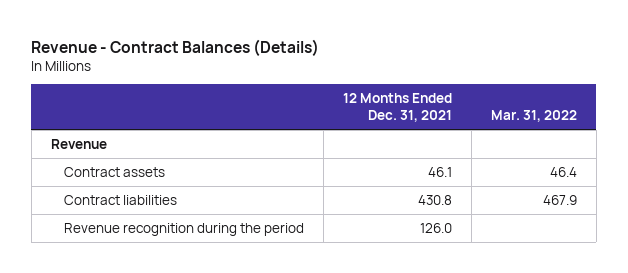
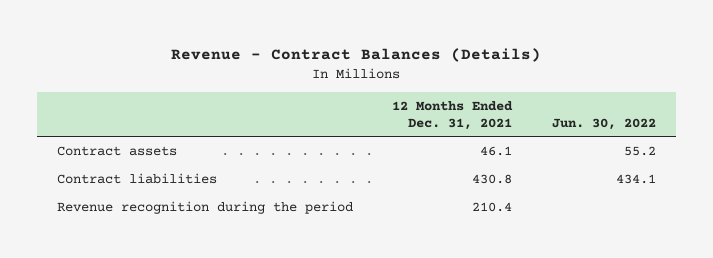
[490,110,577,123] Mar. 31, 2022 -> none
none -> [552,117,657,130] Jun. 30, 2022
[50,138,107,149] Revenue -> none
[420,222,453,233] 126.0 -> [472,201,513,212] 210.4

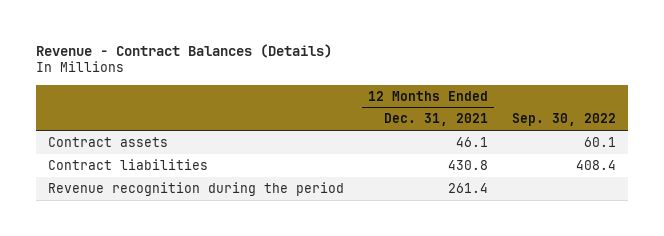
[552,117,657,130] Jun. 30, 2022 -> none
none -> [511,113,616,127] Sep. 30, 2022
[472,201,513,212] 210.4 -> [448,182,489,193] 261.4

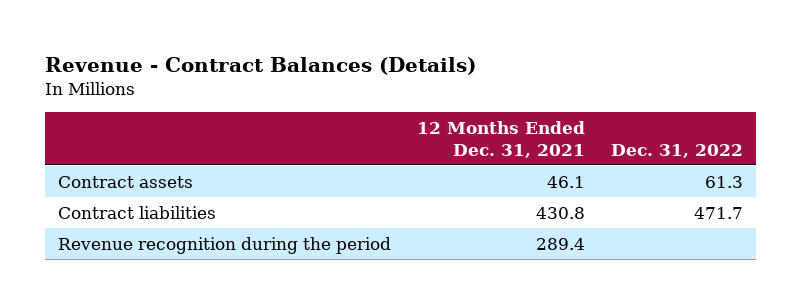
[511,113,616,127] Sep. 30, 2022 -> none
none -> [611,143,744,158] Dec. 31, 2022
[448,182,489,193] 261.4 -> [536,237,586,250] 289.4

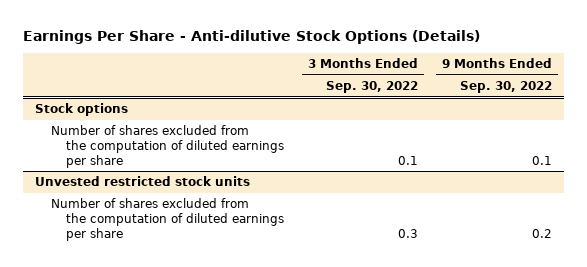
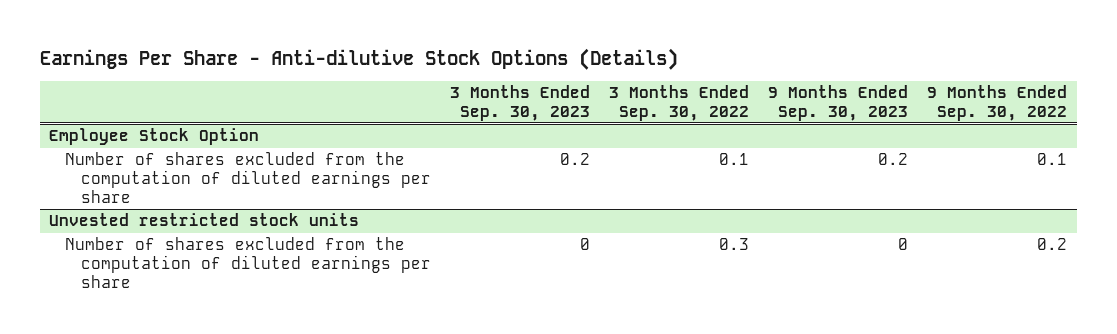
none -> [450,85,591,121] 3 Months Ended Sep. 30, 2023
none -> [768,85,909,121] 9 Months Ended Sep. 30, 2023
[35,103,129,117] Stock options -> [49,128,260,146] Employee Stock Option

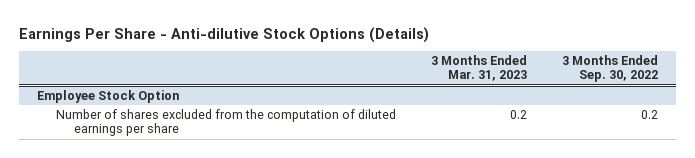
[450,85,591,121] 3 Months Ended Sep. 30, 2023 -> none
[768,85,909,121] 9 Months Ended Sep. 30, 2023 -> none
[927,85,1068,121] 9 Months Ended Sep. 30, 2022 -> none
none -> [430,54,527,82] 3 Months Ended Mar. 31, 2023
[49,213,360,227] Unvested restricted stock units -> none
[65,237,432,288] Number of shares excluded from the computation of diluted earnings per share -> none
[719,153,750,166] 0.1 -> [641,110,659,120] 0.2

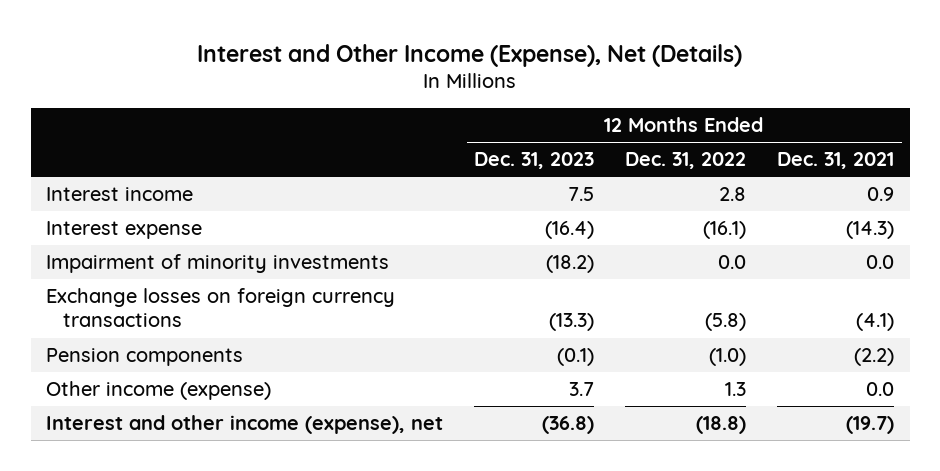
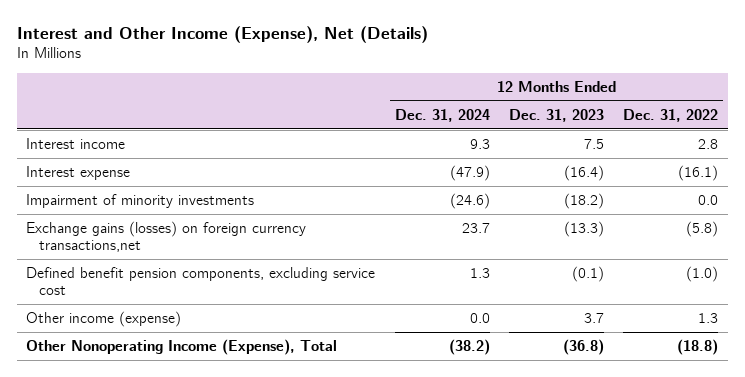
[777,152,895,170] Dec. 31, 2021 -> none
none -> [394,108,490,122] Dec. 31, 2024
[46,288,396,328] Exchange losses on foreign currency transactions -> [26,220,307,253] Exchange gains (losses) on foreign currency transactions,net
[46,348,244,367] Pension components -> [26,266,376,296] Defined benefit pension components, excluding service cost
[46,415,444,435] Interest and other income (expense), net -> [26,338,338,355] Other Nonoperating Income (Expense), Total

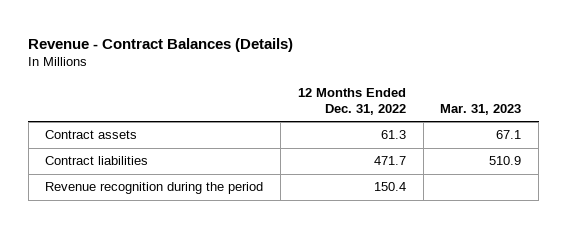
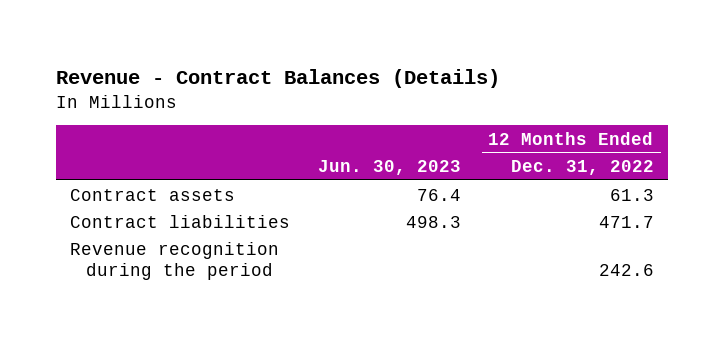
[440,104,522,116] Mar. 31, 2023 -> none
none -> [318,160,462,176] Jun. 30, 2023
[373,182,406,192] 150.4 -> [598,263,654,276] 242.6

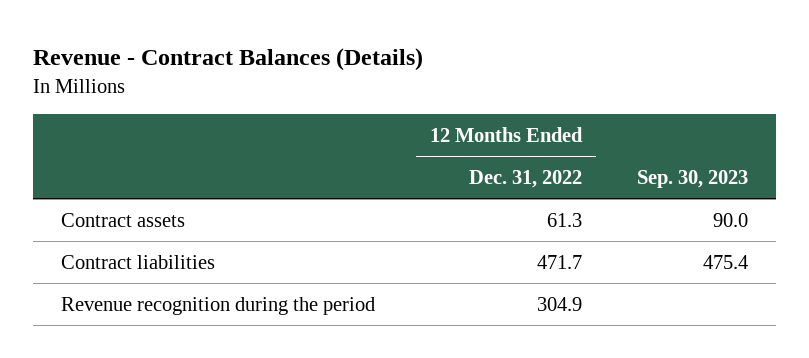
[318,160,462,176] Jun. 30, 2023 -> none
none -> [637,170,749,189] Sep. 30, 2023
[598,263,654,276] 242.6 -> [536,296,582,311] 304.9

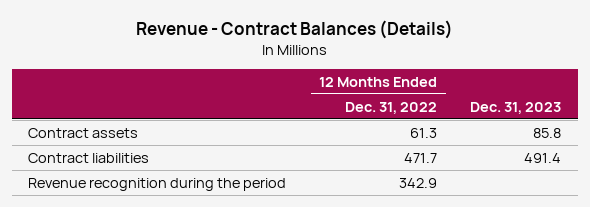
[637,170,749,189] Sep. 30, 2023 -> none
none -> [470,101,562,114] Dec. 31, 2023
[536,296,582,311] 304.9 -> [399,177,438,188] 342.9

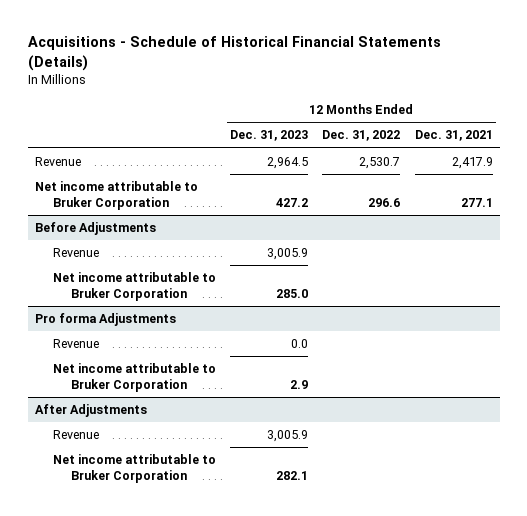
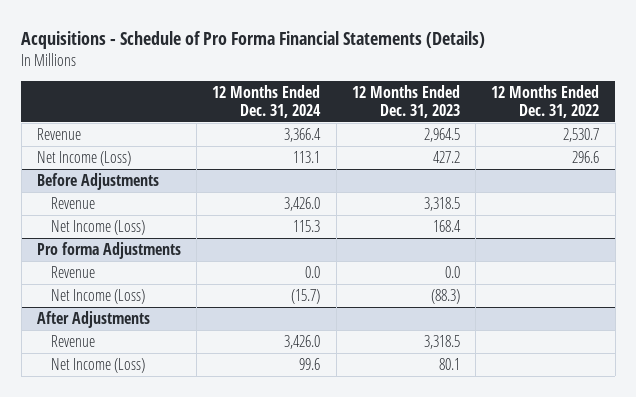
[27,36,441,72] Acquisitions - Schedule of Historical Financial Statements (Details) -> [21,30,486,49] Acquisitions - Schedule of Pro Forma Financial Statements (Details)
[414,130,493,142] Dec. 31, 2021 -> none
none -> [212,84,322,118] 12 Months Ended Dec. 31, 2024
[34,181,198,210] Net income attributable to Bruker Corporation -> [36,151,131,167] Net Income (Loss)
[267,248,309,261] 3,005.9 -> [423,197,460,212] 3,318.5
[53,272,217,301] Net income attributable to Bruker Corporation -> [50,220,145,236] Net Income (Loss)
[276,288,309,298] 285.0 -> [432,220,461,233] 168.4
[53,363,217,392] Net income attributable to Bruker Corporation -> [50,289,145,305] Net Income (Loss)
[290,379,309,389] 2.9 -> [430,289,460,305] (88.3)
[267,430,309,443] 3,005.9 -> [423,335,460,350] 3,318.5
[53,454,217,483] Net income attributable to Bruker Corporation -> [50,358,145,374] Net Income (Loss)
[276,470,309,480] 282.1 -> [438,358,460,371] 80.1

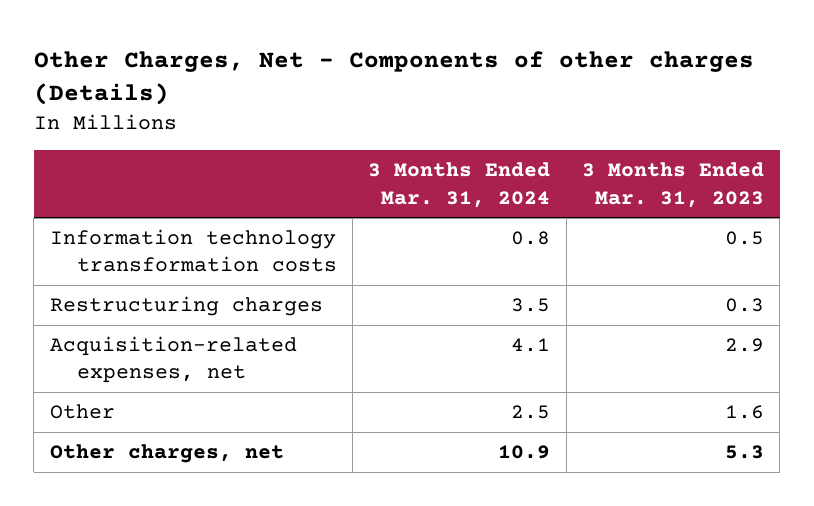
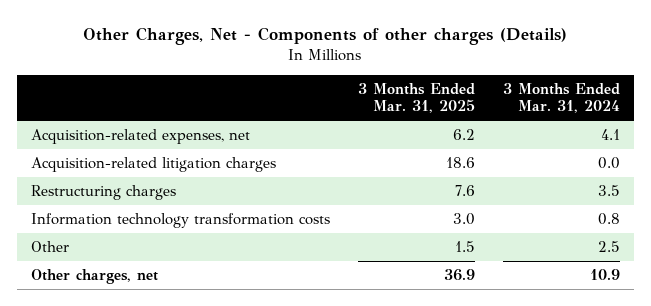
[581,162,764,208] 3 Months Ended Mar. 31, 2023 -> none
none -> [357,83,475,114] 3 Months Ended Mar. 31, 2025
none -> [31,156,277,172] Acquisition-related litigation charges
[49,296,323,317] Restructuring charges -> [31,184,177,200] Restructuring charges
[49,229,337,273] Information technology transformation costs -> [31,212,331,228] Information technology transformation costs

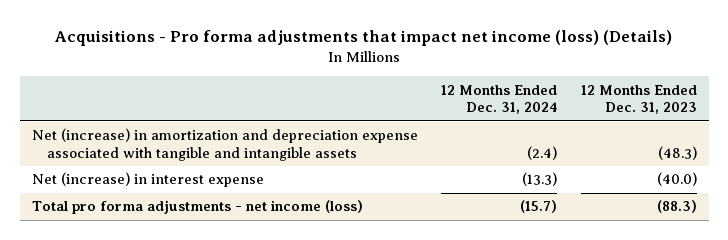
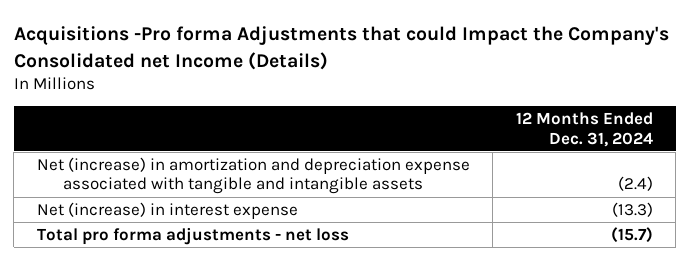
[55,30,673,47] Acquisitions - Pro forma adjustments that impact net income (loss) (Details) -> [13,26,669,70] Acquisitions -Pro forma Adjustments that could Impact the Company's Consolidated net Income (Details)
[580,84,697,115] 12 Months Ended Dec. 31, 2023 -> none
[31,200,363,215] Total pro forma adjustments - net income (loss) -> [36,226,349,245] Total pro forma adjustments - net loss

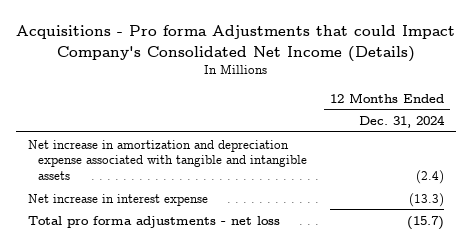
[13,26,669,70] Acquisitions -Pro forma Adjustments that could Impact the Company's Consolidated net Income (Details) -> [16,25,456,62] Acquisitions - Pro forma Adjustments that could Impact Company's Consolidated Net Income (Details)
[36,156,470,195] Net (increase) in amortization and depreciation expense associated with tangible and intangible assets -> [27,139,307,181] Net increase in amortization and depreciation expense associated with tangible and intangible assets
[36,201,298,219] Net (increase) in interest expense -> [27,193,208,206] Net increase in interest expense

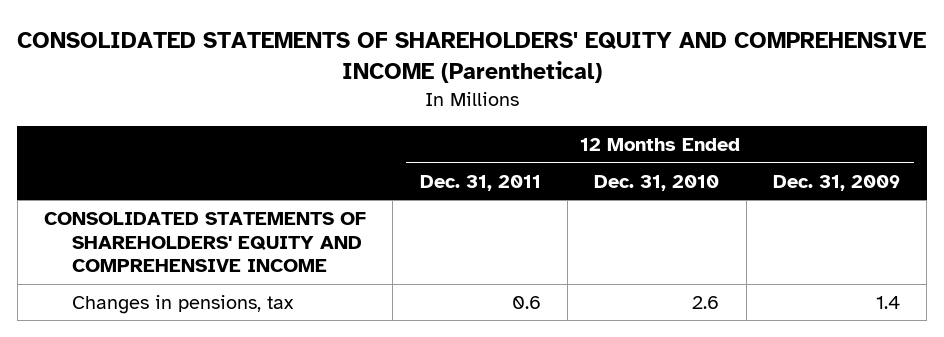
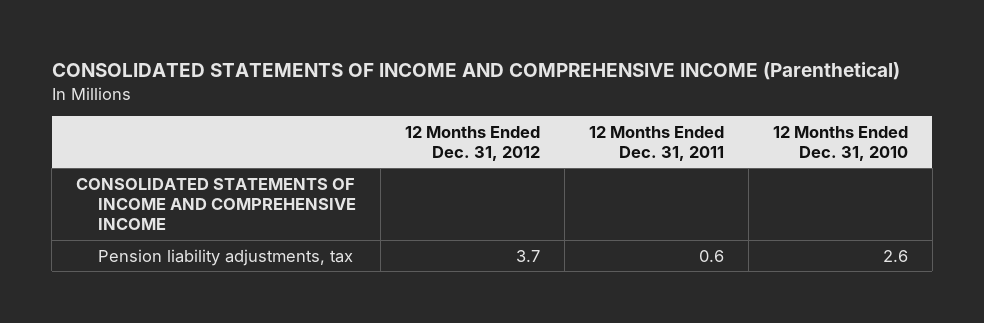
[17,32,927,84] CONSOLIDATED STATEMENTS OF SHAREHOLDERS' EQUITY AND COMPREHENSIVE INCOME (Parenthetical) -> [51,62,900,81] CONSOLIDATED STATEMENTS OF INCOME AND COMPREHENSIVE INCOME (Parenthetical)
[773,174,901,191] Dec. 31, 2009 -> none
none -> [404,125,540,161] 12 Months Ended Dec. 31, 2012
[44,212,367,273] CONSOLIDATED STATEMENTS OF SHAREHOLDERS' EQUITY AND COMPREHENSIVE INCOME -> [76,177,356,230] CONSOLIDATED STATEMENTS OF INCOME AND COMPREHENSIVE INCOME
[72,295,295,315] Changes in pensions, tax -> [97,248,353,266] Pension liability adjustments, tax

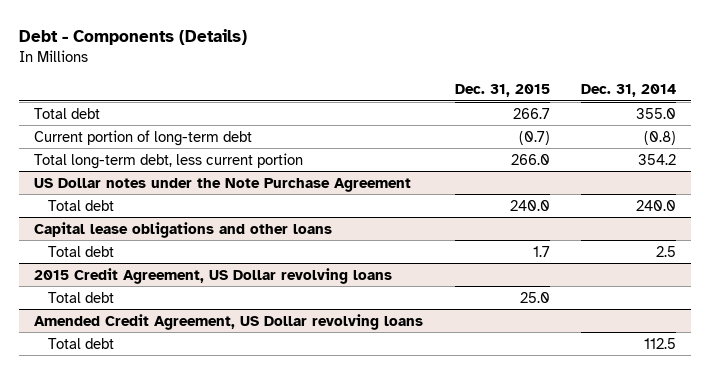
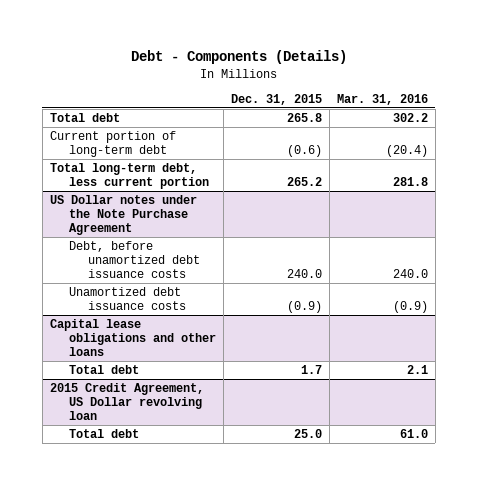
[580,84,676,98] Dec. 31, 2014 -> none
none -> [336,94,428,106] Mar. 31, 2016
[512,107,550,119] 266.7 -> [286,113,322,123] 265.8
[518,130,550,145] (0.7) -> [286,145,322,158] (0.6)
[510,153,550,165] 266.0 -> [286,177,322,187] 265.2
[47,199,114,211] Total debt -> none
none -> [68,241,200,279] Debt, before unamortized debt issuance costs
none -> [68,287,186,311] Unamortized debt issuance costs
[34,267,393,284] 2015 Credit Agreement, US Dollar revolving loans -> [49,383,204,421] 2015 Credit Agreement, US Dollar revolving loan
[34,313,424,330] Amended Credit Agreement, US Dollar revolving loans -> none
[47,337,114,349] Total debt -> none

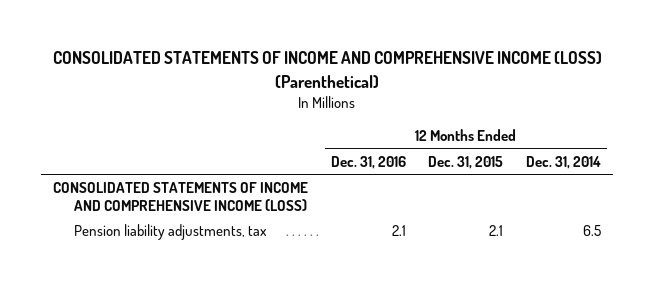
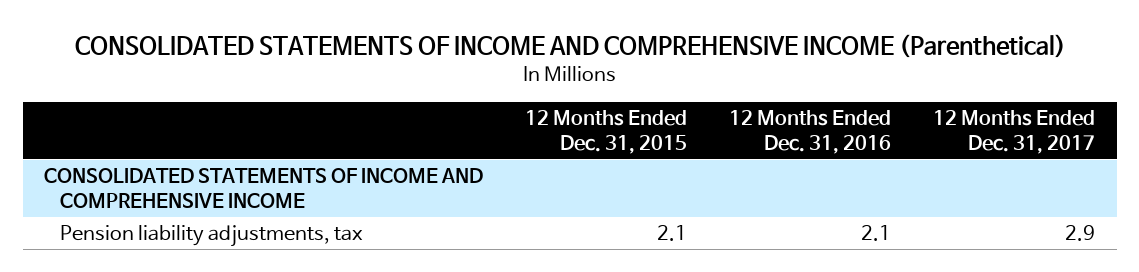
[52,51,602,88] CONSOLIDATED STATEMENTS OF INCOME AND COMPREHENSIVE INCOME (LOSS) (Parenthetical) -> [74,33,1066,58] CONSOLIDATED STATEMENTS OF INCOME AND COMPREHENSIVE INCOME (Parenthetical)
[526,155,602,169] Dec. 31, 2014 -> none
none -> [933,109,1096,154] 12 Months Ended Dec. 31, 2017
[52,182,308,211] CONSOLIDATED STATEMENTS OF INCOME AND COMPREHENSIVE INCOME (LOSS) -> [43,168,483,209] CONSOLIDATED STATEMENTS OF INCOME AND COMPREHENSIVE INCOME

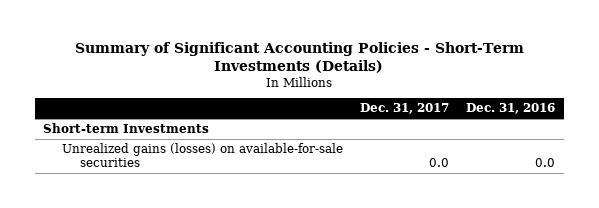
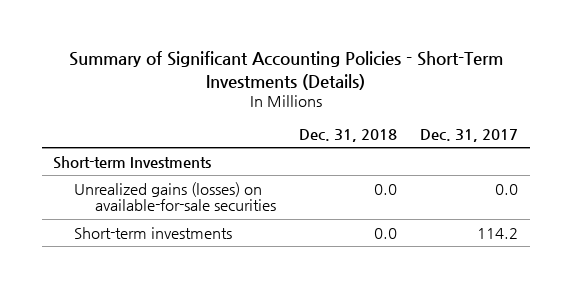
[466,103,556,115] Dec. 31, 2016 -> none
none -> [299,128,398,142] Dec. 31, 2018
none -> [74,226,233,239] Short-term investments

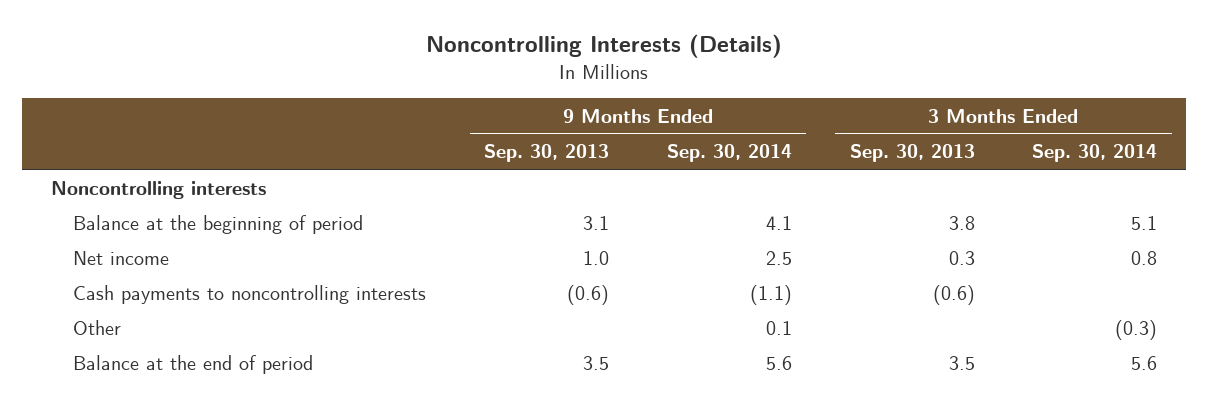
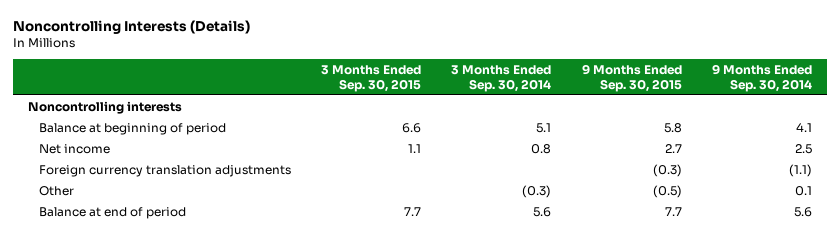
[484,144,610,163] Sep. 30, 2013 -> none
[849,144,975,163] Sep. 30, 2013 -> none
none -> [321,65,422,92] 3 Months Ended Sep. 30, 2015
none -> [581,64,682,92] 9 Months Ended Sep. 30, 2015
[73,214,364,234] Balance at the beginning of period -> [39,122,227,135] Balance at beginning of period
[73,284,427,304] Cash payments to noncontrolling interests -> none
none -> [39,164,292,177] Foreign currency translation adjustments
[73,354,314,374] Balance at the end of period -> [39,206,187,219] Balance at end of period

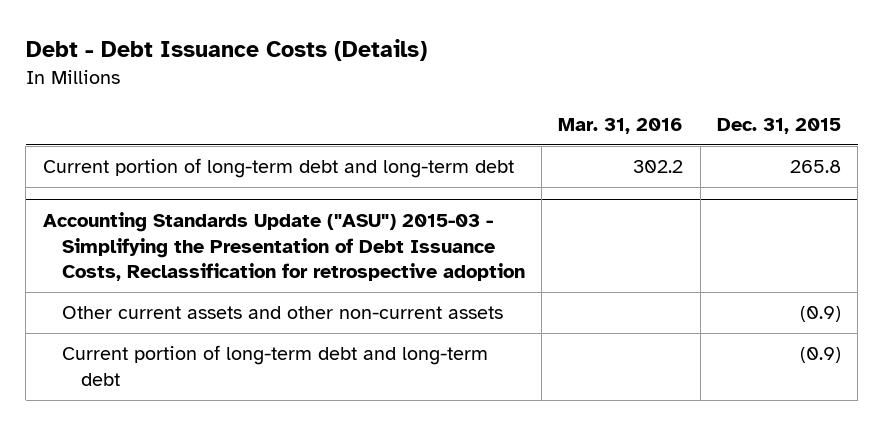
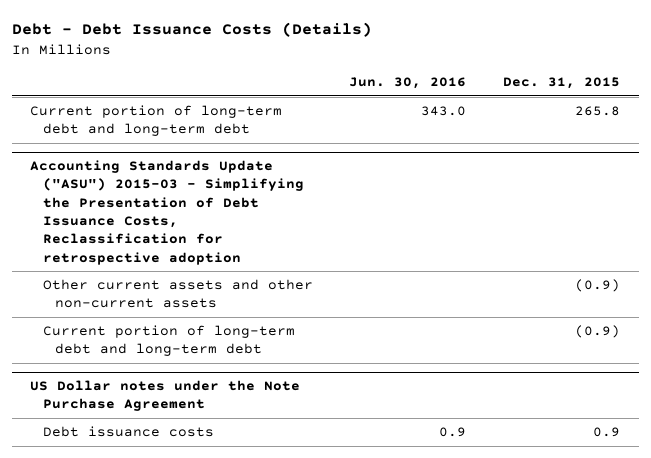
[558,117,684,134] Mar. 31, 2016 -> none
none -> [349,77,467,90] Jun. 30, 2016
none -> [30,380,301,412] US Dollar notes under the Note Purchase Agreement
none -> [42,426,214,438] Debt issuance costs

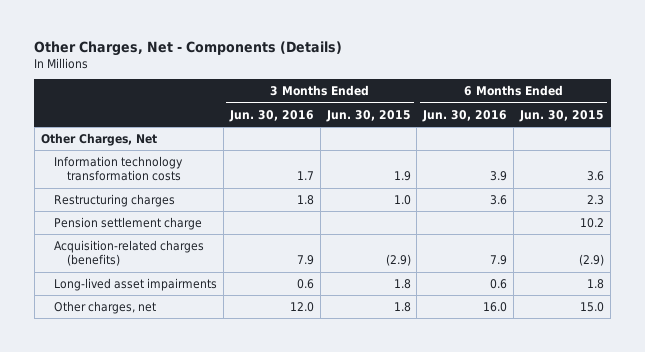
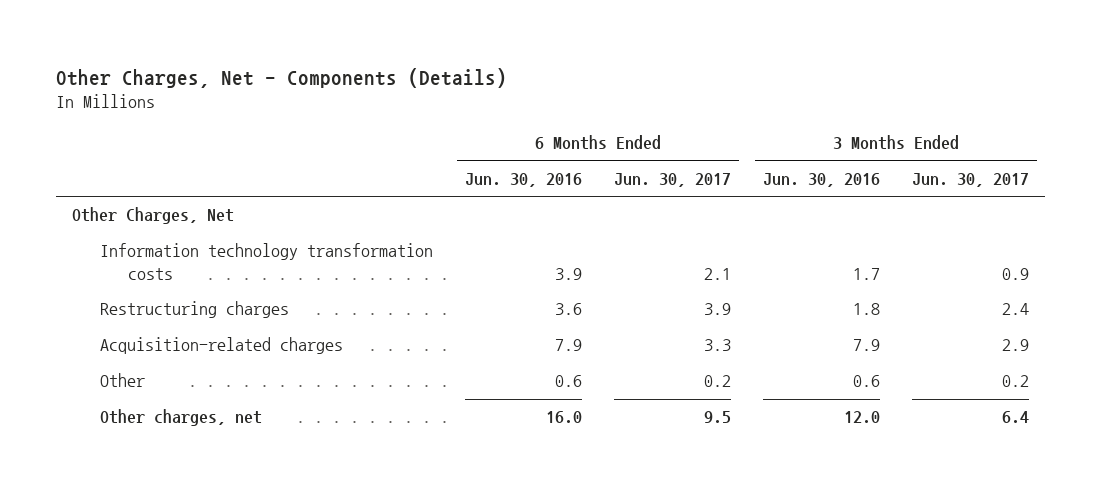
[325,109,411,122] Jun. 30, 2015 -> none
[519,109,605,122] Jun. 30, 2015 -> none
none -> [614,173,732,188] Jun. 30, 2017
none -> [911,173,1029,188] Jun. 30, 2017
[53,216,202,230] Pension settlement charge -> none
[53,277,217,291] Long-lived asset impairments -> none
[53,239,204,267] Acquisition-related charges (benefits) -> [100,337,344,355] Acquisition-related charges
none -> [100,373,146,388] Other

